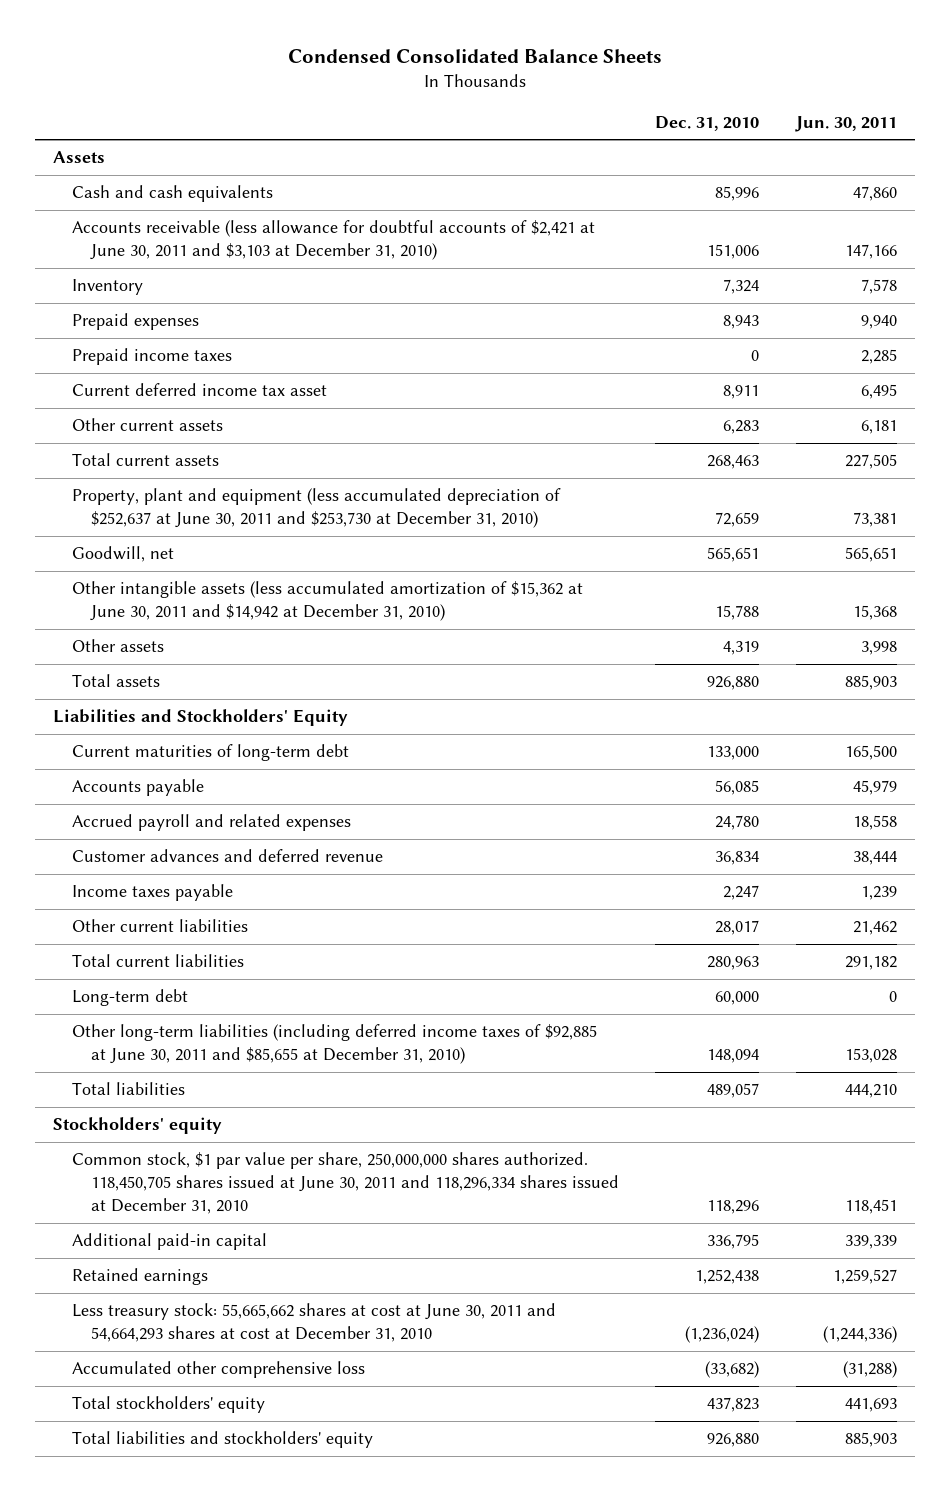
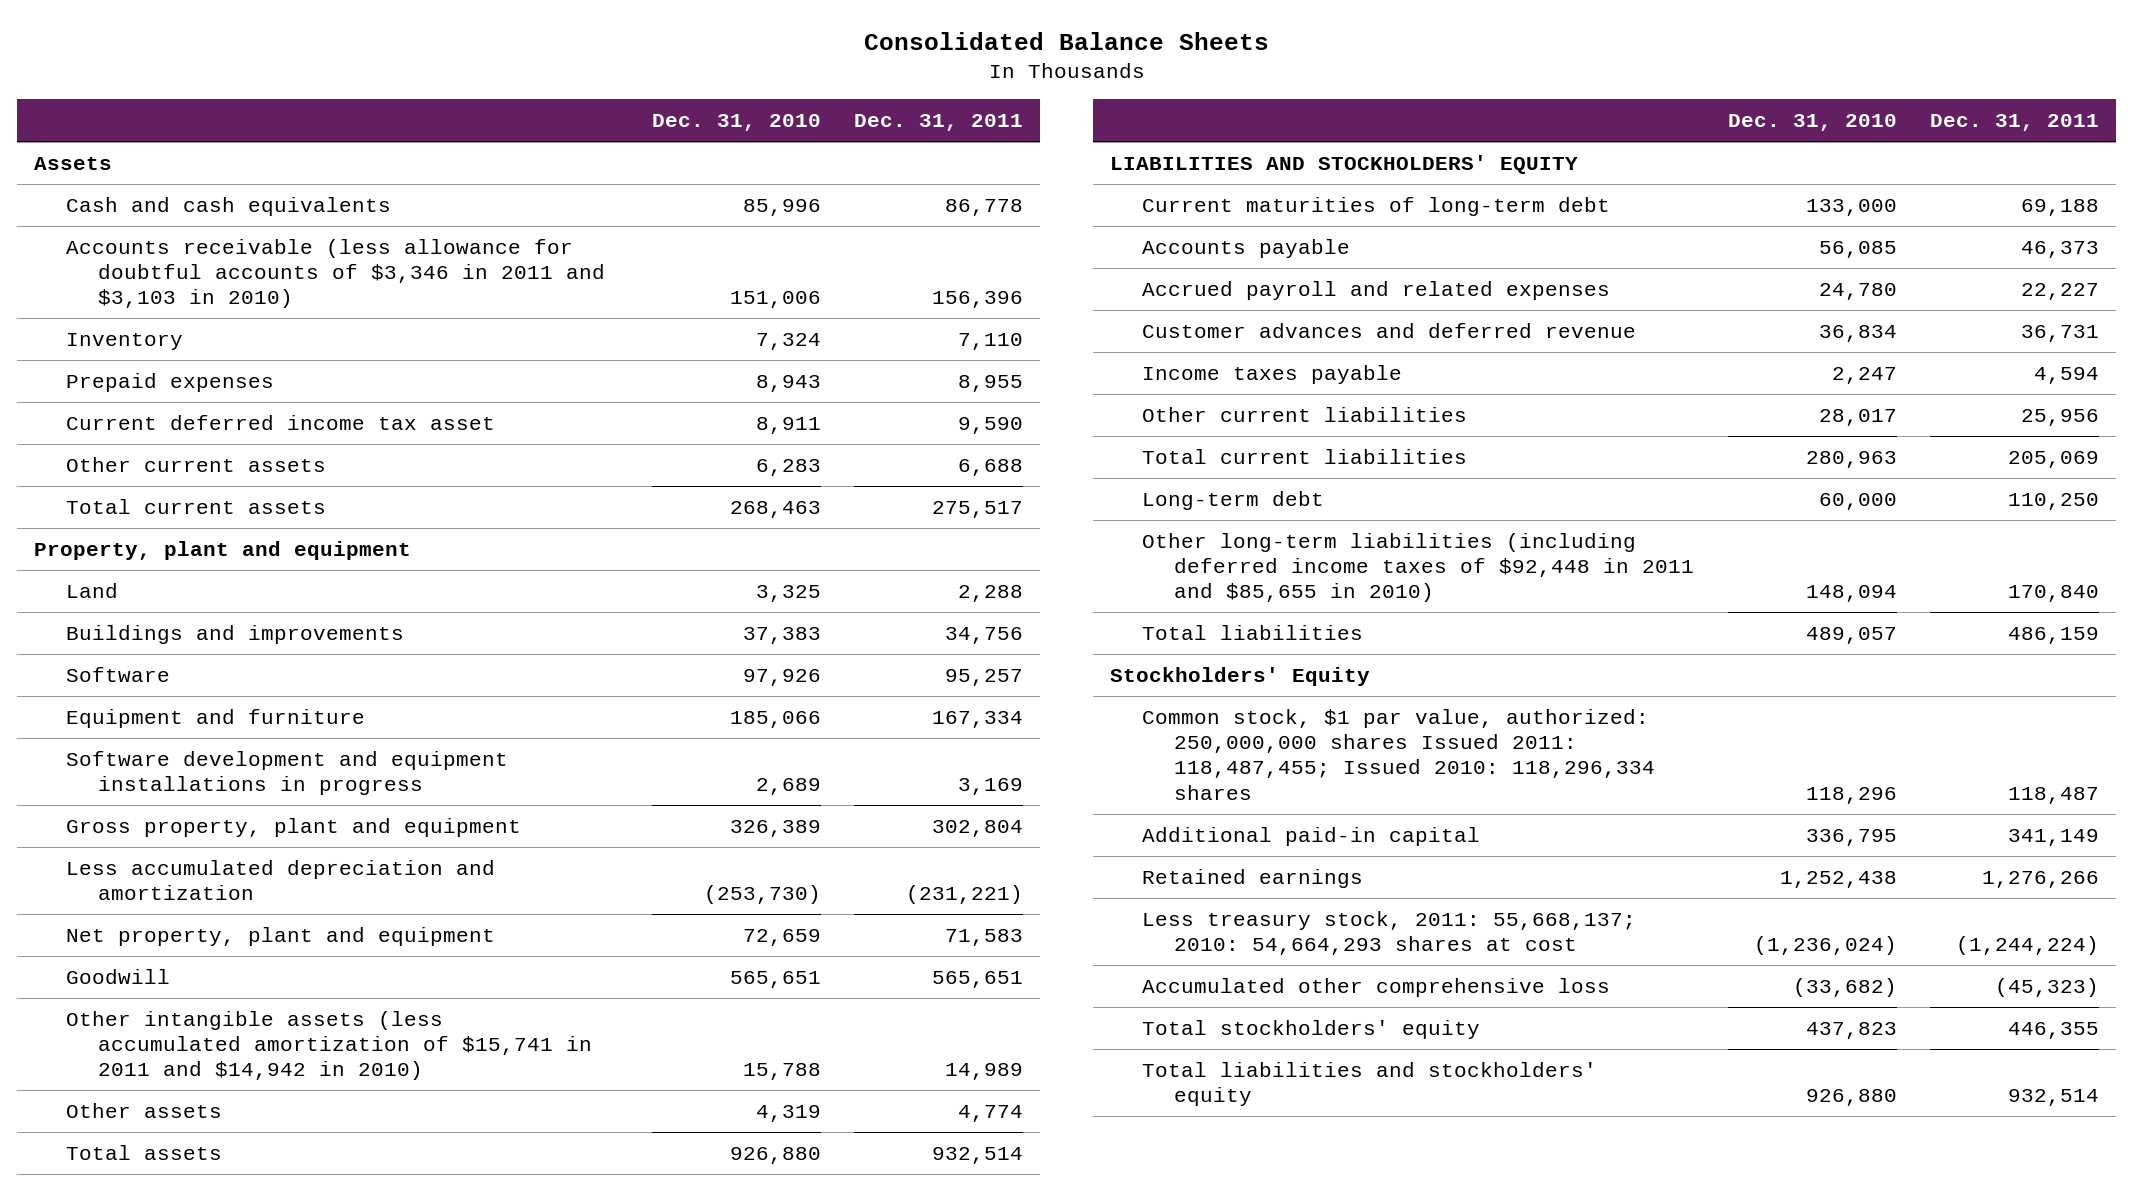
[287,48,662,63] Condensed Consolidated Balance Sheets -> [863,31,1269,50] Consolidated Balance Sheets
[794,115,897,132] Jun. 30, 2011 -> none
none -> [854,114,1024,132] Dec. 31, 2011
[71,220,595,261] Accounts receivable (less allowance for doubtful accounts of $2,421 at June 30, 2011 and $3,103 at December 31, 2010) -> [65,238,605,309] Accounts receivable (less allowance for doubtful accounts of $3,346 in 2011 and $3,103 in 2010)
[71,348,232,366] Prepaid income taxes -> none
none -> [33,540,411,560] Property, plant and equipment
none -> [65,582,118,598] Land
none -> [65,624,404,644] Buildings and improvements
none -> [65,666,170,682] Software
none -> [65,708,365,728] Equipment and furniture
none -> [65,750,508,796] Software development and equipment installations in progress
none -> [65,817,521,837] Gross property, plant and equipment
none -> [65,859,495,901] Less accumulated depreciation and amortization
[71,488,561,529] Property, plant and equipment (less accumulated depreciation of $252,637 at June 30, 2011 and $253,730 at December 31, 2010) -> [65,926,495,946] Net property, plant and equipment
[71,546,174,563] Goodwill, net -> [65,968,170,984] Goodwill
[71,581,583,622] Other intangible assets (less accumulated amortization of $15,362 at June 30, 2011 and $14,942 at December 31, 2010) -> [65,1010,592,1081] Other intangible assets (less accumulated amortization of $15,741 in 2011 and $14,942 in 2010)
[52,709,348,727] Liabilities and Stockholders' Equity -> [1109,154,1578,174] LIABILITIES AND STOCKHOLDERS' EQUITY
[71,1024,597,1065] Other long-term liabilities (including deferred income taxes of $92,885 at June 30, 2011 and $85,655 at December 31, 2010) -> [1141,532,1694,603] Other long-term liabilities (including deferred income taxes of $92,448 in 2011 and $85,655 in 2010)
[52,1117,222,1135] Stockholders' equity -> [1109,666,1370,686] Stockholders' Equity
[71,1152,620,1215] Common stock, $1 par value per share, 250,000,000 shares authorized. 118,450,705 shares issued at June 30, 2011 and 118,296,334 shares issued at December 31, 2010 -> [1141,708,1655,800] Common stock, $1 par value, authorized: 250,000,000 shares Issued 2011: 118,487,455; Issued 2010: 118,296,334 shares
[71,1303,556,1343] Less treasury stock: 55,665,662 shares at cost at June 30, 2011 and 54,664,293 shares at cost at December 31, 2010 -> [1141,910,1636,956] Less treasury stock, 2011: 55,668,137; 2010: 54,664,293 shares at cost

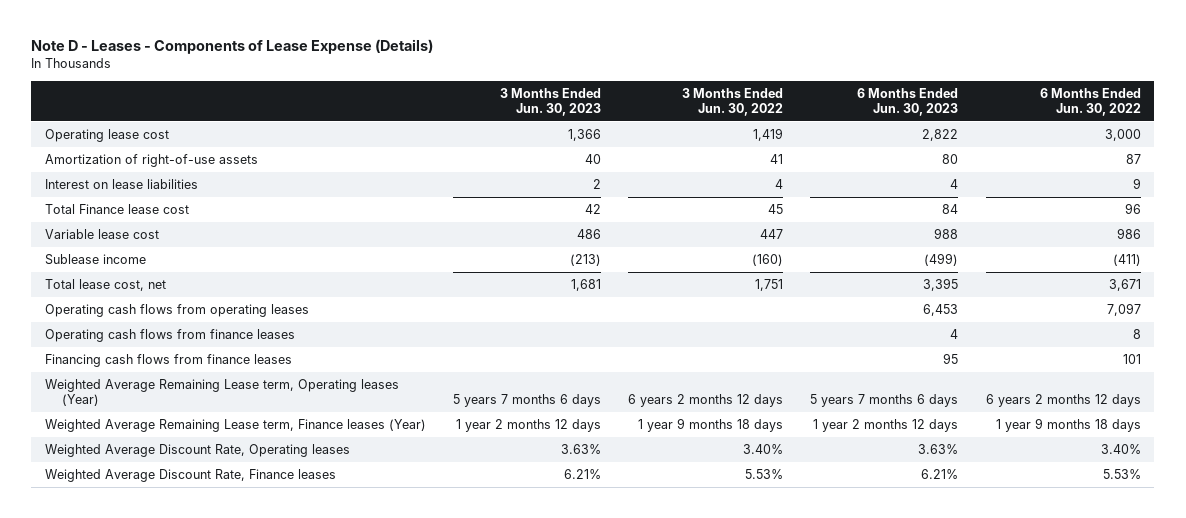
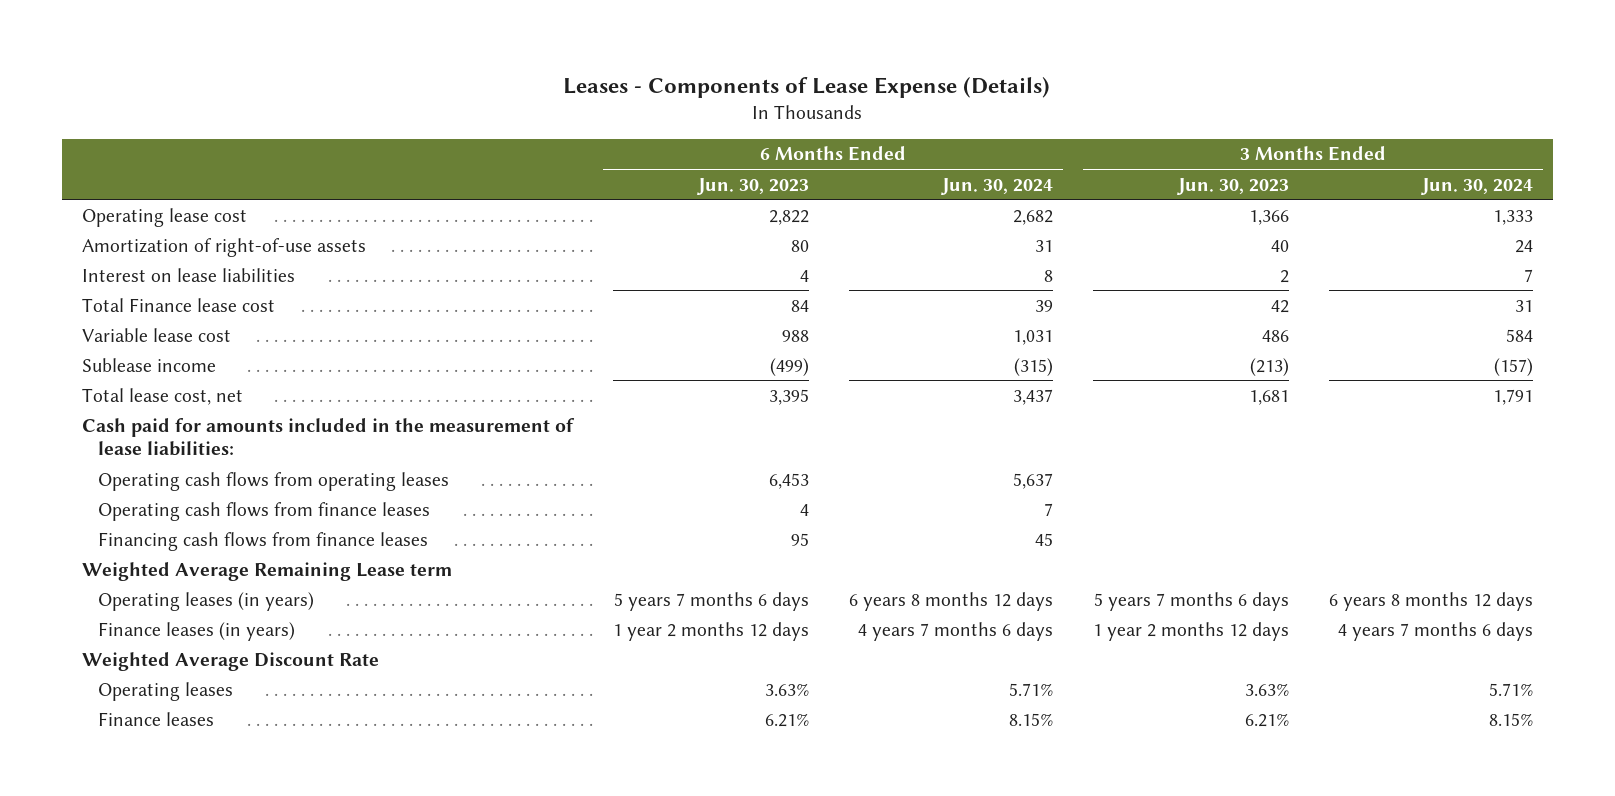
[31,39,434,55] Note D - Leases - Components of Lease Expense (Details) -> [563,76,1051,98] Leases - Components of Lease Expense (Details)
[682,88,784,116] 3 Months Ended Jun. 30, 2022 -> none
[1039,88,1141,116] 6 Months Ended Jun. 30, 2022 -> none
none -> [940,177,1053,195] Jun. 30, 2024
none -> [1420,177,1533,195] Jun. 30, 2024
none -> [82,417,576,457] Cash paid for amounts included in the measurement of lease liabilities:
none -> [82,561,453,581] Weighted Average Remaining Lease term
[44,379,399,406] Weighted Average Remaining Lease term, Operating leases (Year) -> [97,591,314,611] Operating leases (in years)
[44,419,426,433] Weighted Average Remaining Lease term, Finance leases (Year) -> [97,621,295,641] Finance leases (in years)
none -> [82,651,380,671] Weighted Average Discount Rate
[44,444,350,458] Weighted Average Discount Rate, Operating leases -> [97,681,233,701] Operating leases
[44,469,336,483] Weighted Average Discount Rate, Finance leases -> [97,711,214,726] Finance leases

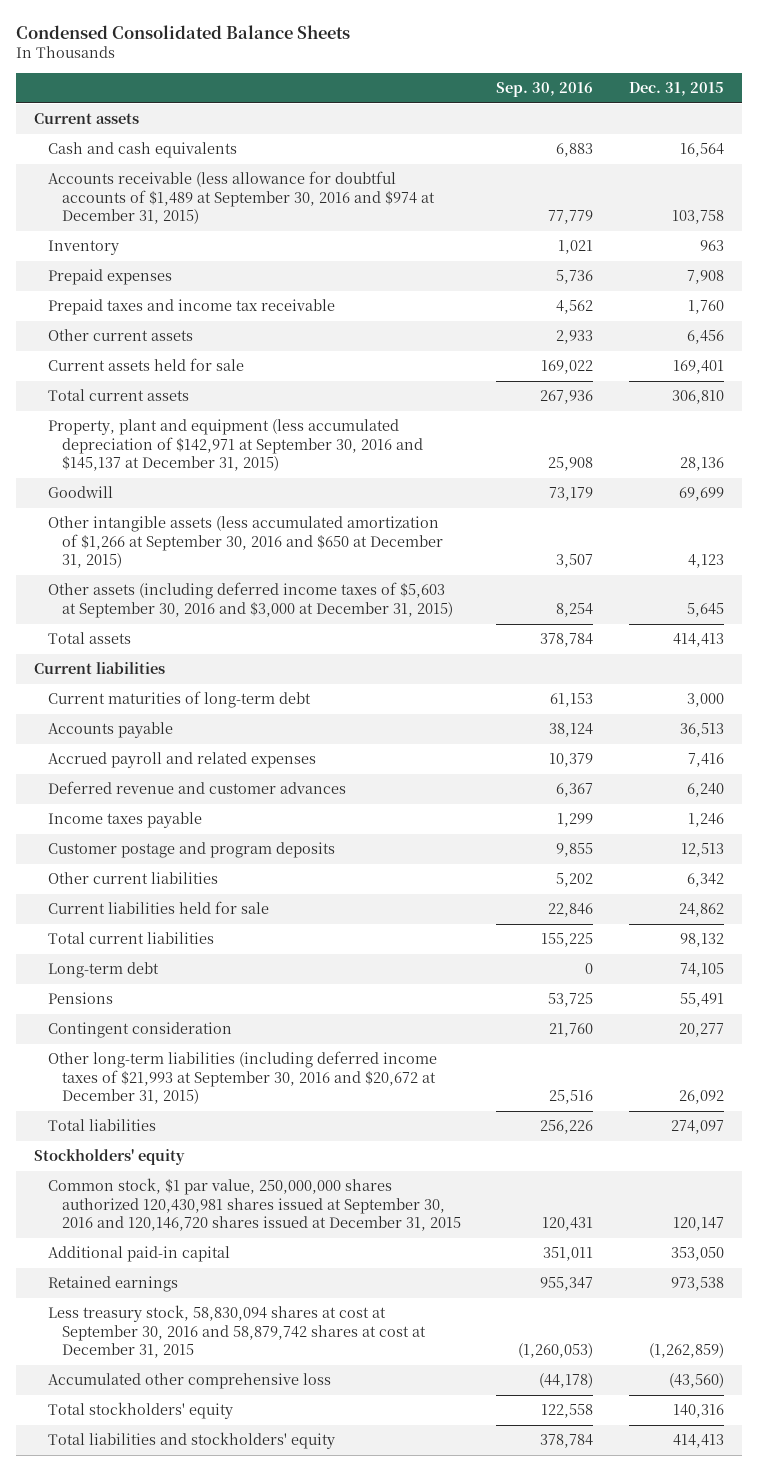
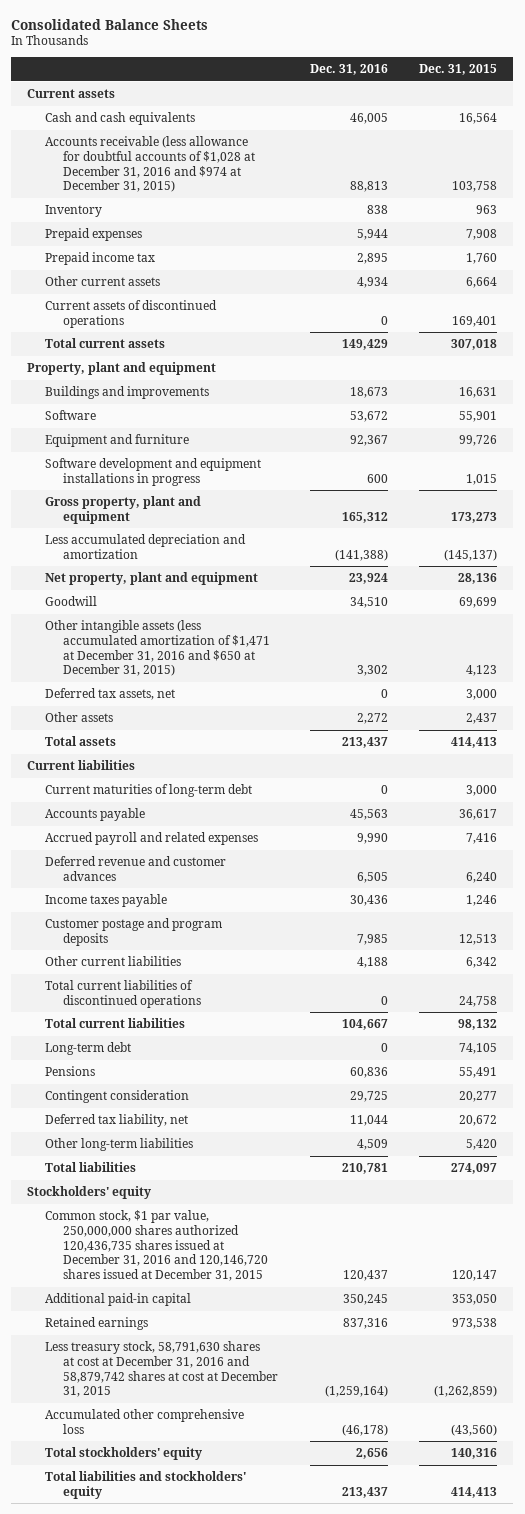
[16,24,351,39] Condensed Consolidated Balance Sheets -> [11,18,209,30] Consolidated Balance Sheets
[496,82,594,98] Sep. 30, 2016 -> none
none -> [309,64,388,76] Dec. 31, 2016
[47,171,435,225] Accounts receivable (less allowance for doubtful accounts of $1,489 at September 30, 2016 and $974 at December 31, 2015) -> [44,136,255,193] Accounts receivable (less allowance for doubtful accounts of $1,028 at December 31, 2016 and $974 at December 31, 2015)
[47,299,335,316] Prepaid taxes and income tax receivable -> [44,252,155,266] Prepaid income tax
[686,330,724,345] 6,456 -> [466,277,498,289] 6,664
[47,358,244,372] Current assets held for sale -> [44,300,217,328] Current assets of discontinued operations
[671,390,724,405] 306,810 -> [451,339,498,351] 307,018
none -> [27,362,217,376] Property, plant and equipment
none -> [44,386,209,400] Buildings and improvements
none -> [44,410,96,421] Software
none -> [44,434,189,448] Equipment and furniture
none -> [44,458,261,486] Software development and equipment installations in progress
none -> [44,496,201,524] Gross property, plant and equipment
none -> [44,534,246,559] Less accumulated depreciation and amortization
[47,419,423,472] Property, plant and equipment (less accumulated depreciation of $142,971 at September 30, 2016 and $145,137 at December 31, 2015) -> [44,572,258,586] Net property, plant and equipment
[47,582,453,618] Other assets (including deferred income taxes of $5,603 at September 30, 2016 and $3,000 at December 31, 2015) -> none
[47,516,443,569] Other intangible assets (less accumulated amortization of $1,266 at September 30, 2016 and $650 at December 31, 2015) -> [44,620,270,677] Other intangible assets (less accumulated amortization of $1,471 at December 31, 2016 and $650 at December 31, 2015)
none -> [44,688,175,701] Deferred tax assets, net
none -> [44,712,113,723] Other assets
[679,723,724,738] 36,513 -> [459,809,498,821] 36,617
[47,901,269,915] Current liabilities held for sale -> [44,980,201,1008] Total current liabilities of discontinued operations
[678,903,724,918] 24,862 -> [459,995,498,1007] 24,758
[47,1051,437,1105] Other long-term liabilities (including deferred income taxes of $21,993 at September 30, 2016 and $20,672 at December 31, 2015) -> none
none -> [44,1114,188,1128] Deferred tax liability, net
none -> [44,1138,193,1152] Other long-term liabilities
[47,1178,461,1232] Common stock, $1 par value, 250,000,000 shares authorized 120,430,981 shares issued at September 30, 2016 and 120,146,720 shares issued at December 31, 2015 -> [44,1210,268,1282] Common stock, $1 par value, 250,000,000 shares authorized 120,436,735 shares issued at December 31, 2016 and 120,146,720 shares issued at December 31, 2015
[47,1305,426,1359] Less treasury stock, 58,830,094 shares at cost at September 30, 2016 and 58,879,742 shares at cost at December 31, 2015 -> [44,1341,278,1398] Less treasury stock, 58,791,630 shares at cost at December 31, 2016 and 58,879,742 shares at cost at December 31, 2015

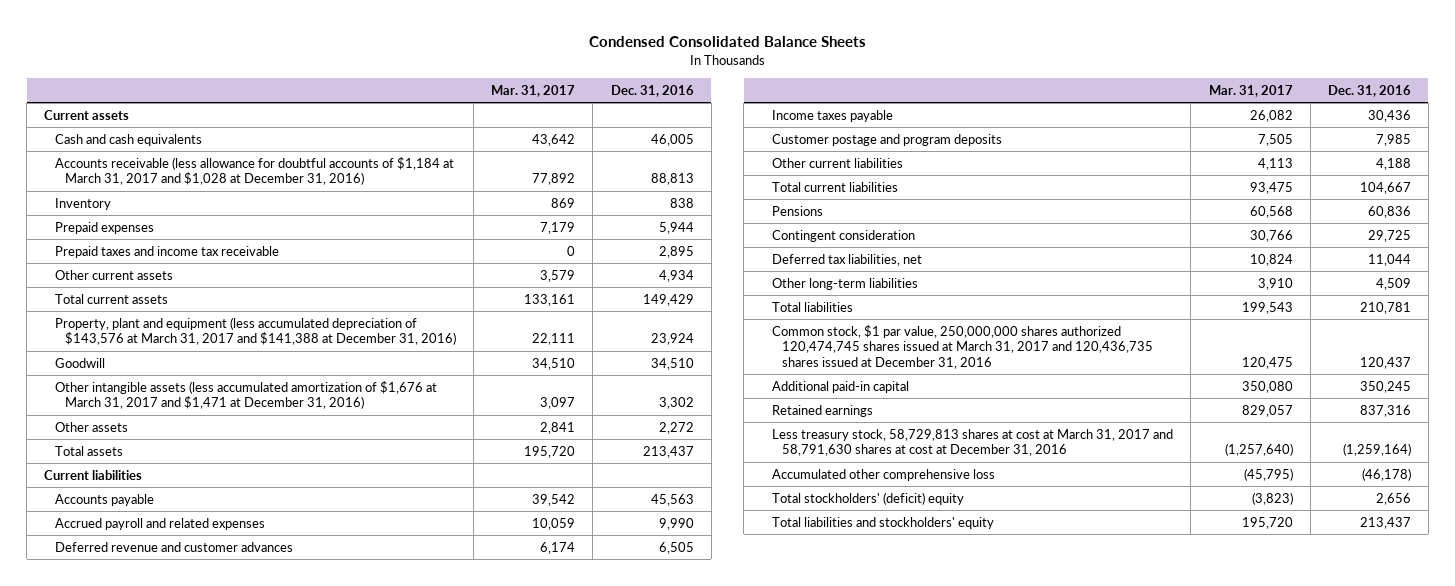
[11,18,209,30] Consolidated Balance Sheets -> [588,36,866,48] Condensed Consolidated Balance Sheets
[419,64,498,76] Dec. 31, 2015 -> none
none -> [491,84,576,97] Mar. 31, 2017
[44,136,255,193] Accounts receivable (less allowance for doubtful accounts of $1,028 at December 31, 2016 and $974 at December 31, 2015) -> [54,156,454,186] Accounts receivable (less allowance for doubtful accounts of $1,184 at March 31, 2017 and $1,028 at December 31, 2016)
[44,252,155,266] Prepaid income tax -> [54,245,279,258] Prepaid taxes and income tax receivable
[44,300,217,328] Current assets of discontinued operations -> none
[27,362,217,376] Property, plant and equipment -> none
[44,386,209,400] Buildings and improvements -> none
[44,410,96,421] Software -> none
[44,434,189,448] Equipment and furniture -> none
[44,458,261,486] Software development and equipment installations in progress -> none
[44,496,201,524] Gross property, plant and equipment -> none
[44,534,246,559] Less accumulated depreciation and amortization -> none
[44,572,258,586] Net property, plant and equipment -> [54,316,457,346] Property, plant and equipment (less accumulated depreciation of $143,576 at March 31, 2017 and $141,388 at December 31, 2016)
[44,688,175,701] Deferred tax assets, net -> none
[44,620,270,677] Other intangible assets (less accumulated amortization of $1,471 at December 31, 2016 and $650 at December 31, 2015) -> [54,380,437,410] Other intangible assets (less accumulated amortization of $1,676 at March 31, 2017 and $1,471 at December 31, 2016)
[44,784,252,798] Current maturities of long-term debt -> none
[44,980,201,1008] Total current liabilities of discontinued operations -> none
[44,1042,131,1056] Long-term debt -> none
[44,1114,188,1128] Deferred tax liability, net -> [771,253,922,266] Deferred tax liabilities, net
[27,1186,152,1200] Stockholders' equity -> none
[44,1210,268,1282] Common stock, $1 par value, 250,000,000 shares authorized 120,436,735 shares issued at December 31, 2016 and 120,146,720 shares issued at December 31, 2015 -> [771,324,1154,370] Common stock, $1 par value, 250,000,000 shares authorized 120,474,745 shares issued at March 31, 2017 and 120,436,735 shares issued at December 31, 2016
[44,1341,278,1398] Less treasury stock, 58,791,630 shares at cost at December 31, 2016 and 58,879,742 shares at cost at December 31, 2015 -> [771,428,1173,457] Less treasury stock, 58,729,813 shares at cost at March 31, 2017 and 58,791,630 shares at cost at December 31, 2016
[44,1447,202,1461] Total stockholders' equity -> [771,491,964,505] Total stockholders' (deficit) equity

